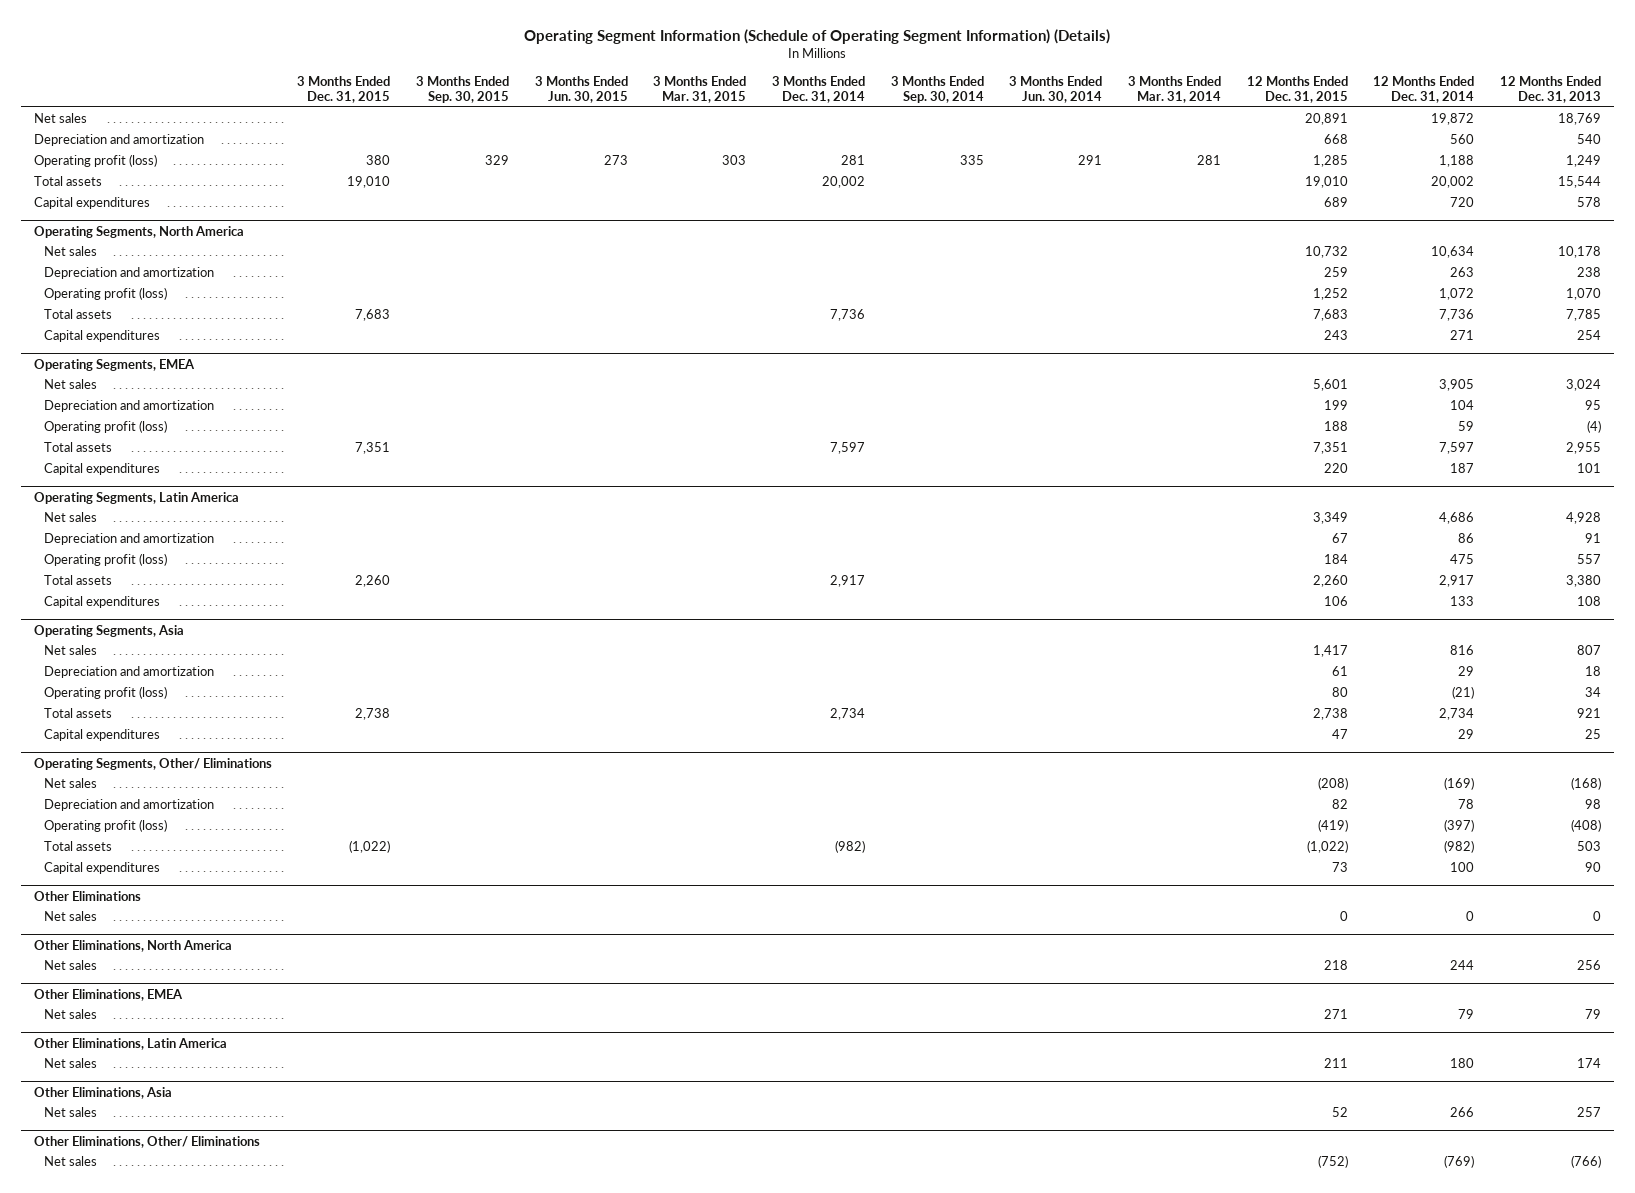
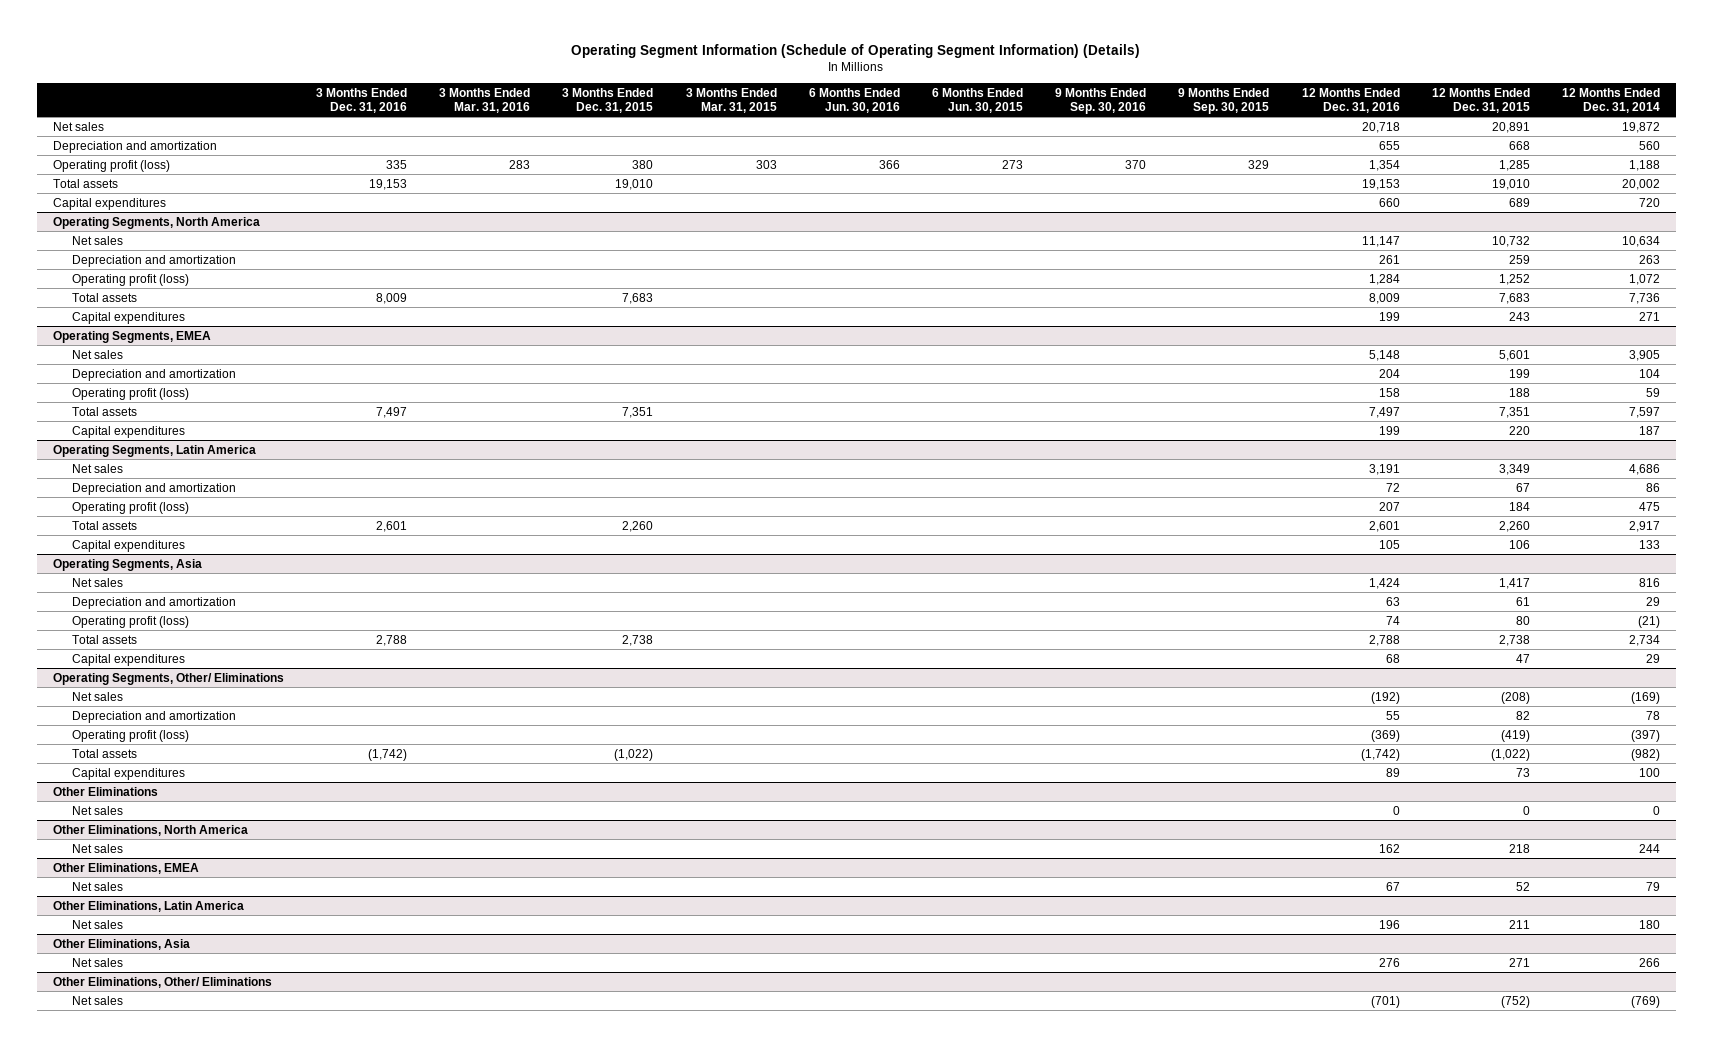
[415,75,509,103] 3 Months Ended Sep. 30, 2015 -> none
[534,75,628,103] 3 Months Ended Jun. 30, 2015 -> none
[772,75,866,103] 3 Months Ended Dec. 31, 2014 -> none
[890,75,984,103] 3 Months Ended Sep. 30, 2014 -> none
[1009,75,1103,103] 3 Months Ended Jun. 30, 2014 -> none
[1128,75,1222,103] 3 Months Ended Mar. 31, 2014 -> none
[1500,75,1602,103] 12 Months Ended Dec. 31, 2013 -> none
none -> [316,87,408,114] 3 Months Ended Dec. 31, 2016
none -> [439,87,531,114] 3 Months Ended Mar. 31, 2016
none -> [808,87,900,114] 6 Months Ended Jun. 30, 2016
none -> [932,87,1024,114] 6 Months Ended Jun. 30, 2015
none -> [1055,87,1147,115] 9 Months Ended Sep. 30, 2016
none -> [1178,87,1270,115] 9 Months Ended Sep. 30, 2015
none -> [1301,87,1400,114] 12 Months Ended Dec. 31, 2016
[1323,1009,1348,1020] 271 -> [1515,881,1530,891] 52
[1331,1107,1348,1118] 52 -> [1508,957,1530,967] 271

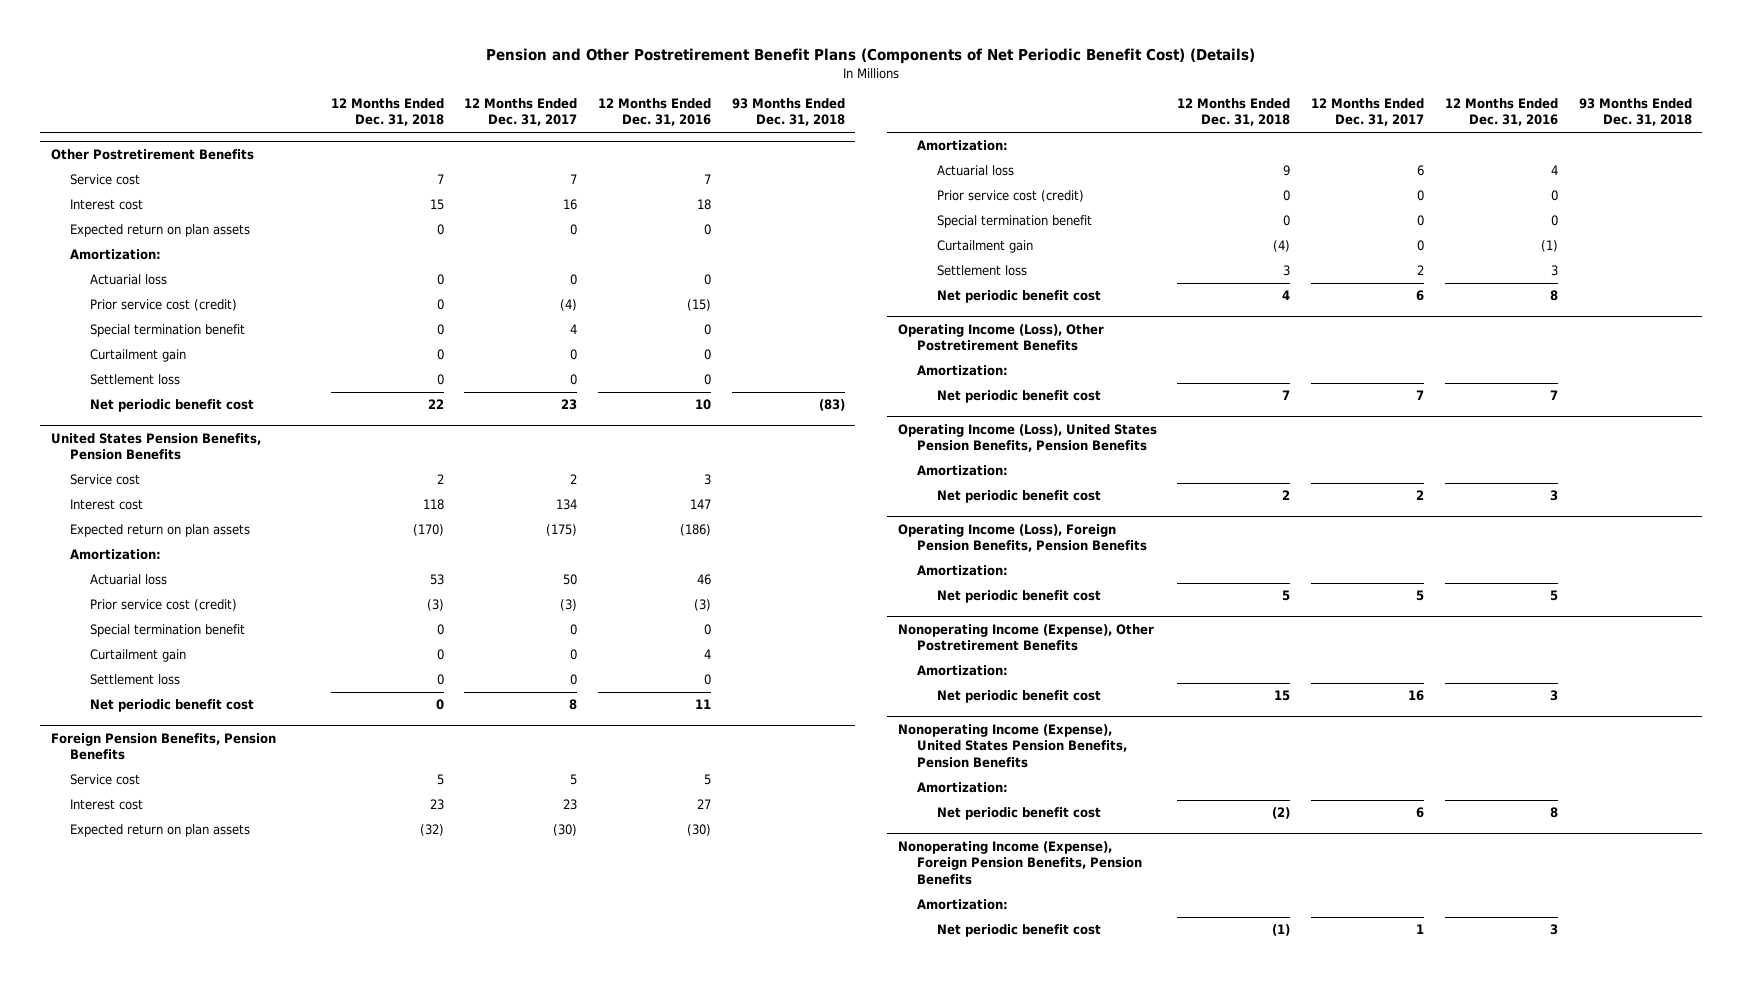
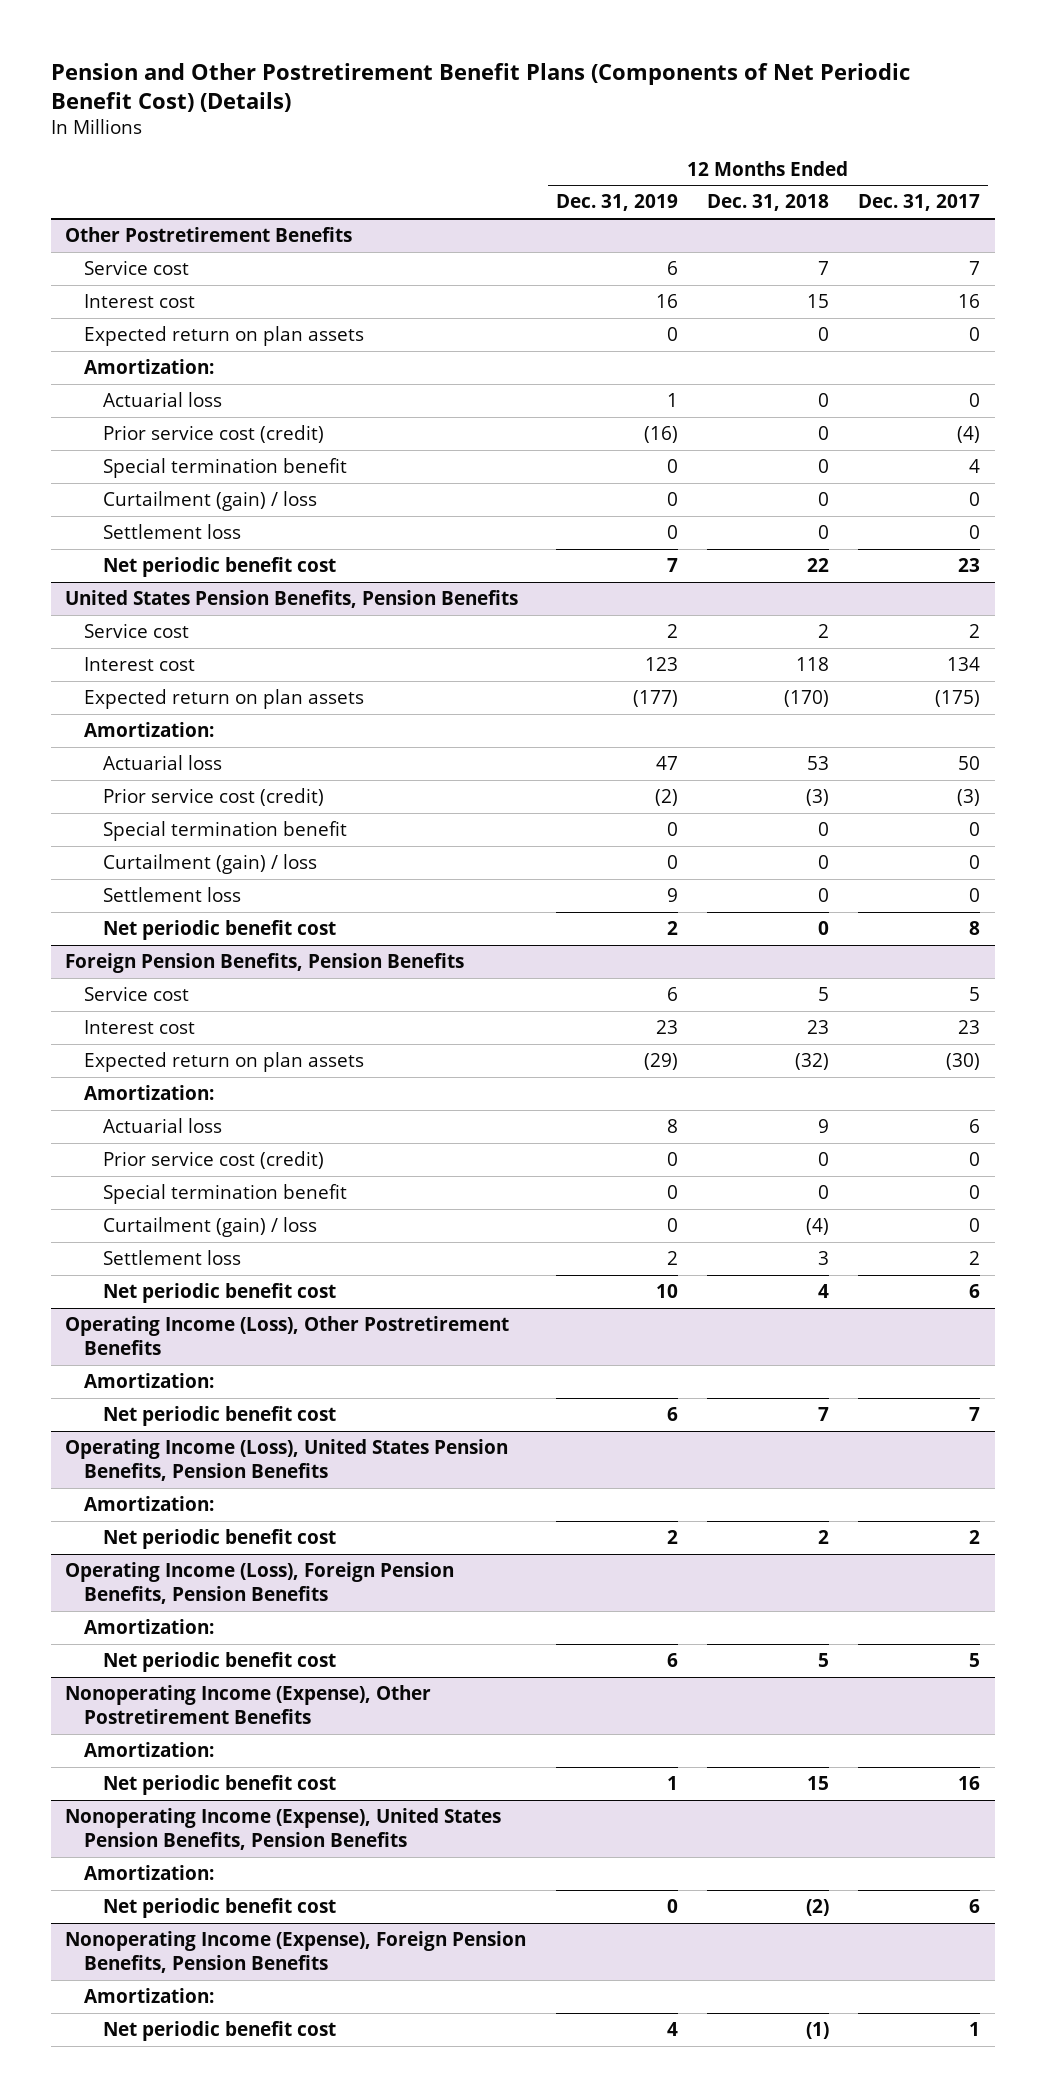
[598,97,712,127] 12 Months Ended Dec. 31, 2016 -> none
[731,97,845,127] 93 Months Ended Dec. 31, 2018 -> none
none -> [555,194,678,212] Dec. 31, 2019
[89,349,186,363] Curtailment gain -> [102,490,317,511] Curtailment (gain) / loss
[89,649,186,663] Curtailment gain -> [102,853,317,874] Curtailment (gain) / loss
[936,240,1033,254] Curtailment gain -> [102,1216,317,1237] Curtailment (gain) / loss

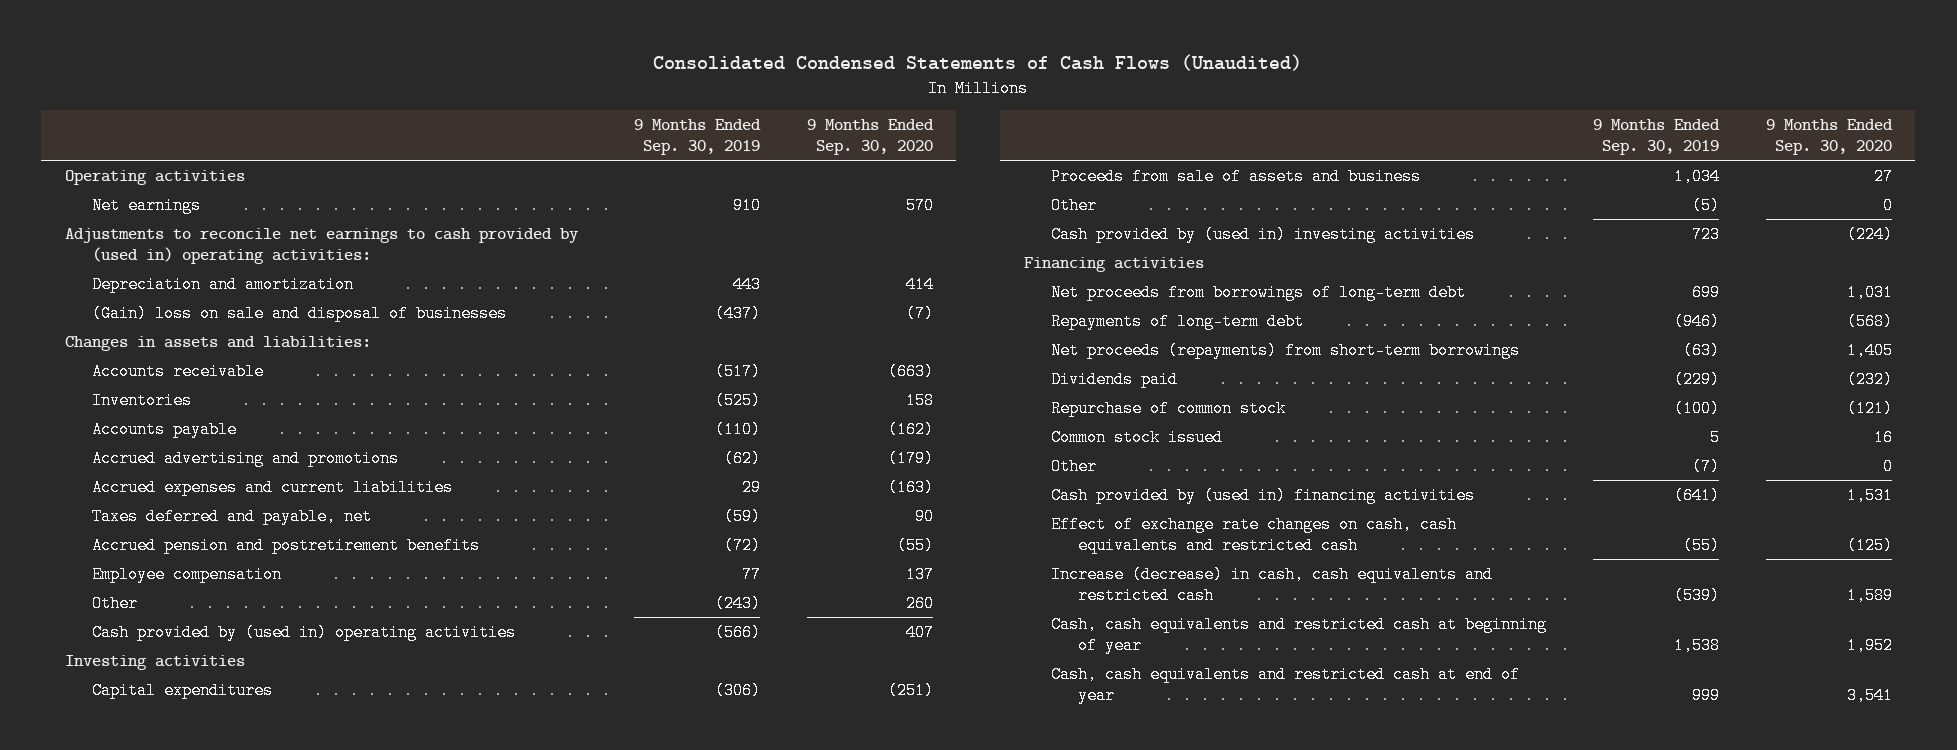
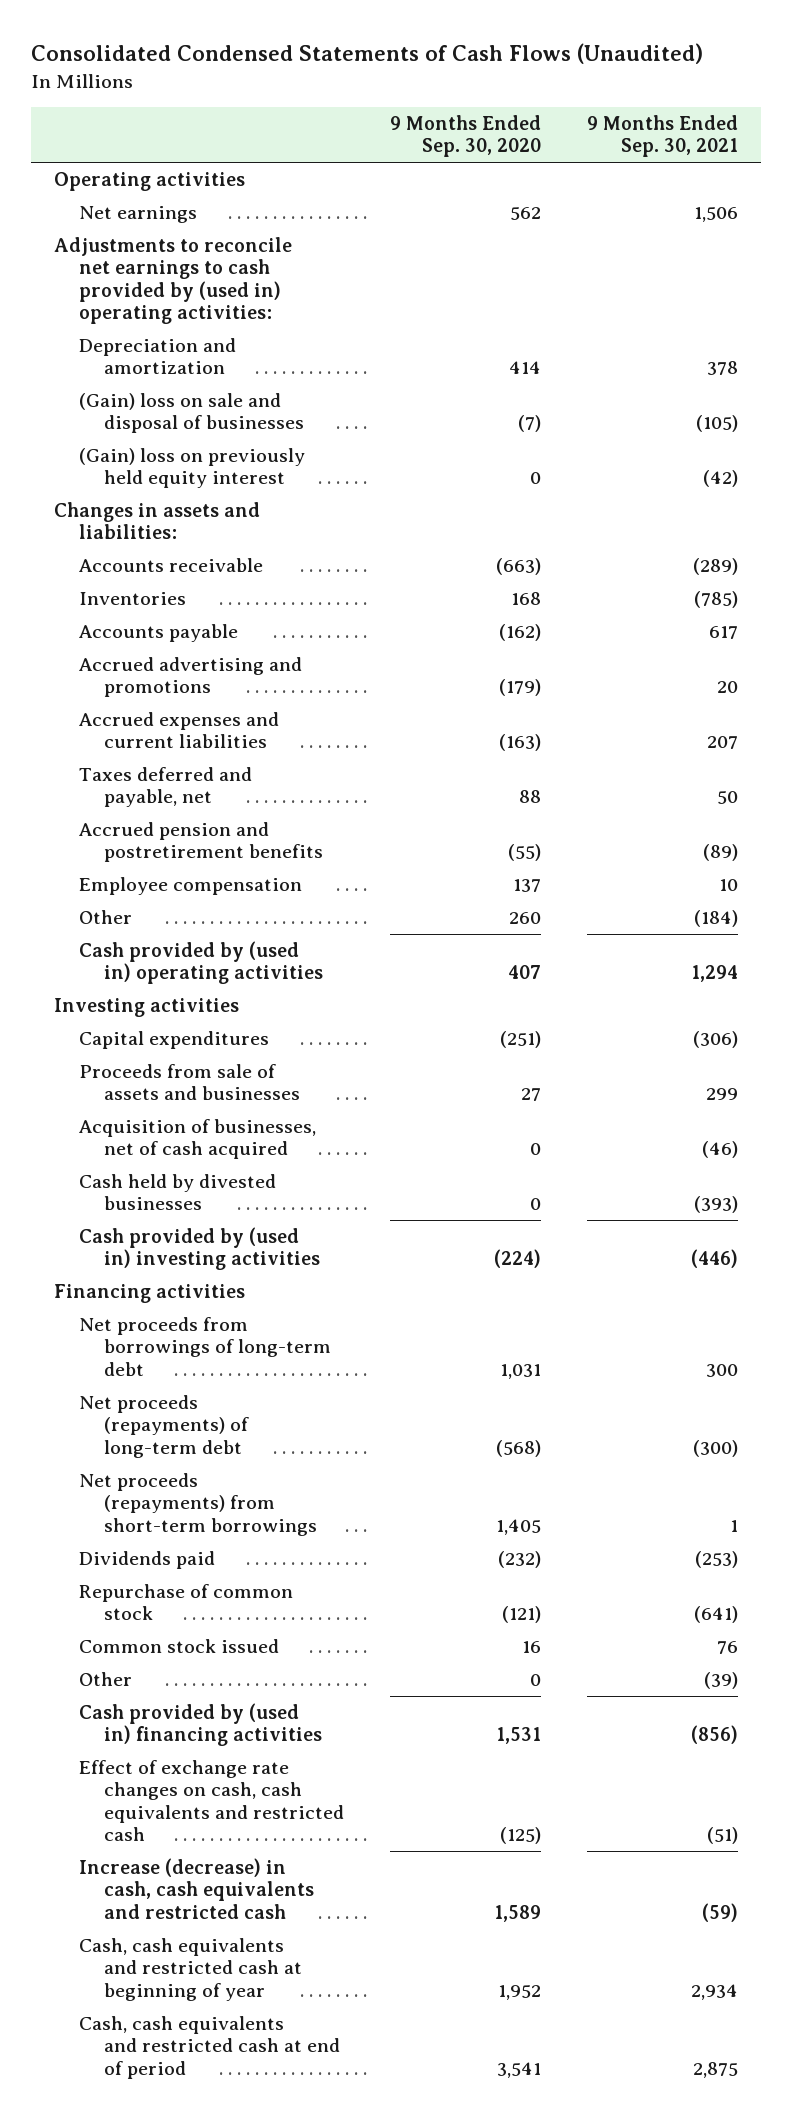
[633,119,761,156] 9 Months Ended Sep. 30, 2019 -> none
none -> [586,115,738,158] 9 Months Ended Sep. 30, 2021
[905,196,934,214] 570 -> [509,207,541,221] 562
none -> [79,448,306,489] (Gain) loss on previously held equity interest
[905,391,934,409] 158 -> [510,592,541,606] 168
[914,507,934,525] 90 -> [518,790,541,804] 88
[1050,196,1097,214] Other -> none
[1050,167,1421,185] Proceeds from sale of assets and business -> [79,1064,300,1101] Proceeds from sale of assets and businesses
none -> [79,1119,317,1160] Acquisition of businesses, net of cash acquired
none -> [79,1174,277,1211] Cash held by divested businesses
[1050,312,1304,330] Repayments of long-term debt -> [79,1395,249,1458] Net proceeds (repayments) of long-term debt
[1050,665,1520,704] Cash, cash equivalents and restricted cash at end of year -> [79,2016,340,2079] Cash, cash equivalents and restricted cash at end of period

